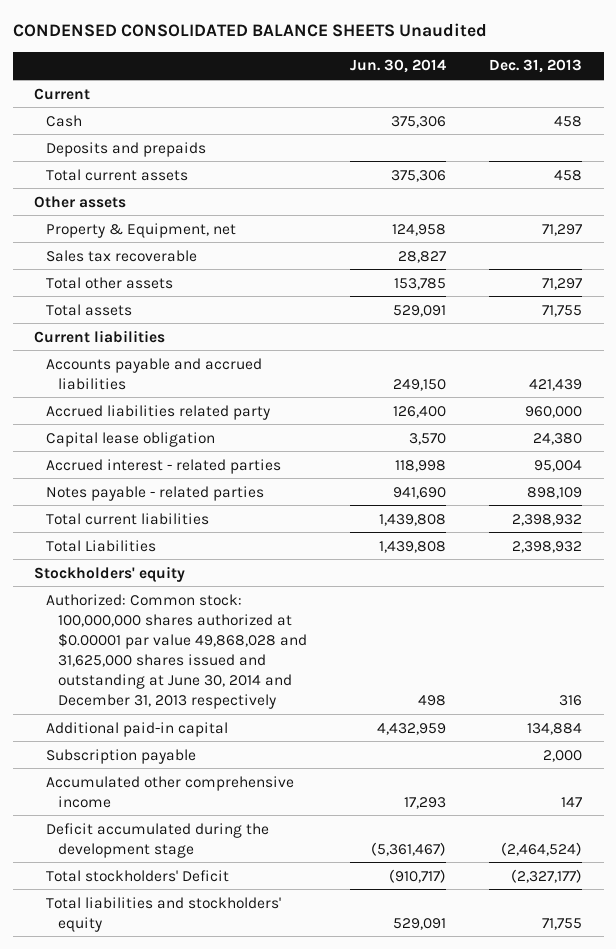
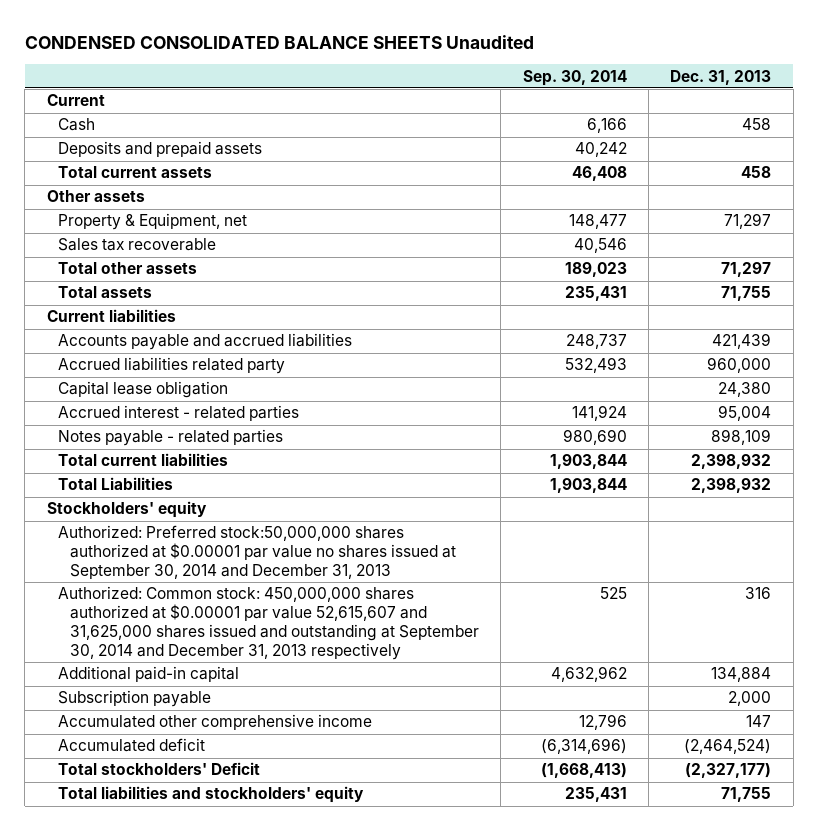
[350,59,447,74] Jun. 30, 2014 -> none
none -> [522,69,627,86] Sep. 30, 2014
[46,141,207,157] Deposits and prepaids -> [58,141,263,158] Deposits and prepaid assets
none -> [58,525,457,580] Authorized: Preferred stock:50,000,000 shares authorized at $0.00001 par value no shares issued at September 30, 2014 and December 31, 2013
[46,593,307,709] Authorized: Common stock: 100,000,000 shares authorized at $0.00001 par value 49,868,028 and 31,625,000 shares issued and outstanding at June 30, 2014 and December 31, 2013 respectively -> [58,586,480,660] Authorized: Common stock: 450,000,000 shares authorized at $0.00001 par value 52,615,607 and 31,625,000 shares issued and outstanding at September 30, 2014 and December 31, 2013 respectively
[46,822,270,858] Deficit accumulated during the development stage -> [58,738,206,753] Accumulated deficit

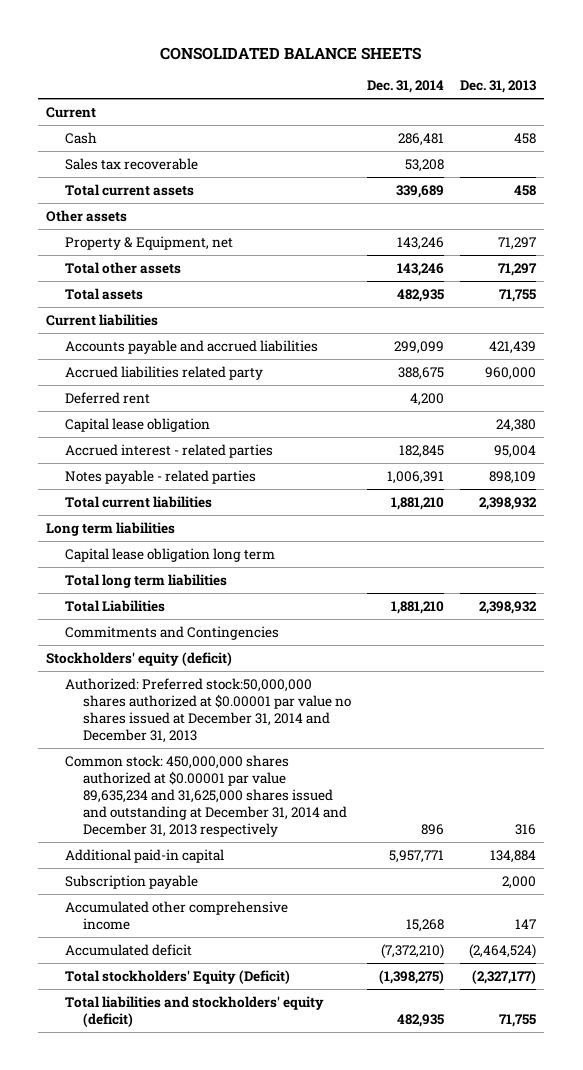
[24,34,534,49] CONDENSED CONSOLIDATED BALANCE SHEETS Unaudited -> [160,47,422,61] CONSOLIDATED BALANCE SHEETS
[522,69,627,86] Sep. 30, 2014 -> none
none -> [367,80,445,94] Dec. 31, 2014
[58,141,263,158] Deposits and prepaid assets -> none
[58,238,217,252] Sales tax recoverable -> [64,157,198,170] Sales tax recoverable
none -> [64,391,150,404] Deferred rent
none -> [46,521,176,536] Long term liabilities
none -> [64,547,275,562] Capital lease obligation long term
none -> [64,573,227,588] Total long term liabilities
none -> [64,625,279,640] Commitments and Contingencies
[46,501,207,519] Stockholders' equity -> [46,651,233,666] Stockholders' equity (deficit)
[58,525,457,580] Authorized: Preferred stock:50,000,000 shares authorized at $0.00001 par value no shares issued at September 30, 2014 and December 31, 2013 -> [64,677,351,743] Authorized: Preferred stock:50,000,000 shares authorized at $0.00001 par value no shares issued at December 31, 2014 and December 31, 2013
[58,586,480,660] Authorized: Common stock: 450,000,000 shares authorized at $0.00001 par value 52,615,607 and 31,625,000 shares issued and outstanding at September 30, 2014 and December 31, 2013 respectively -> [64,754,347,837] Common stock: 450,000,000 shares authorized at $0.00001 par value 89,635,234 and 31,625,000 shares issued and outstanding at December 31, 2014 and December 31, 2013 respectively
[58,762,261,776] Total stockholders' Deficit -> [64,969,290,984] Total stockholders' Equity (Deficit)
[58,786,365,804] Total liabilities and stockholders' equity -> [64,995,324,1027] Total liabilities and stockholders' equity (deficit)

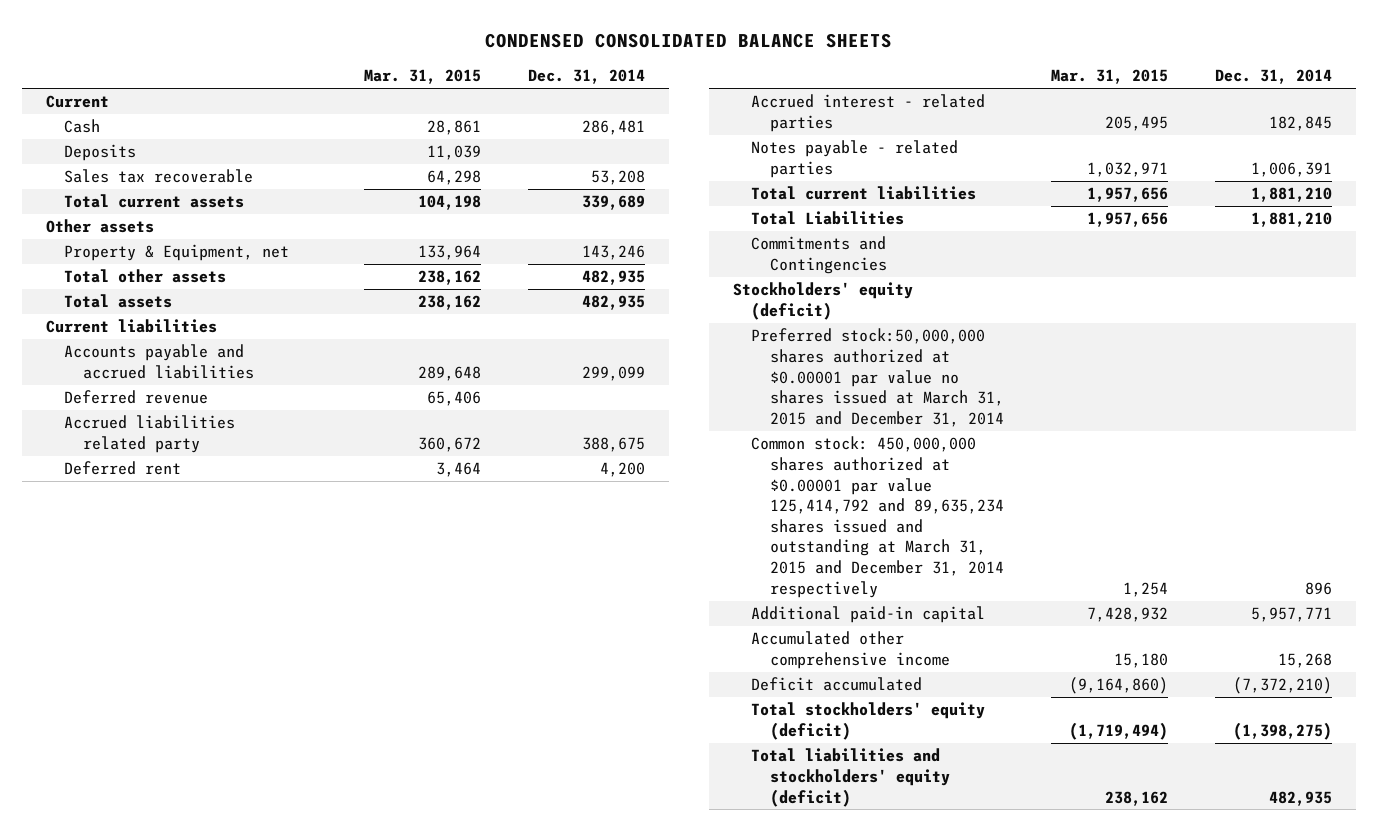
[160,47,422,61] CONSOLIDATED BALANCE SHEETS -> [484,33,892,49] CONDENSED CONSOLIDATED BALANCE SHEETS
[460,80,537,94] Dec. 31, 2013 -> none
none -> [364,69,482,85] Mar. 31, 2015
none -> [64,144,137,162] Deposits
[397,262,445,276] 143,246 -> [582,270,646,286] 482,935
none -> [64,390,209,405] Deferred revenue
[64,417,210,432] Capital lease obligation -> none
[46,521,176,536] Long term liabilities -> none
[64,547,275,562] Capital lease obligation long term -> none
[64,573,227,588] Total long term liabilities -> none
[64,677,351,743] Authorized: Preferred stock:50,000,000 shares authorized at $0.00001 par value no shares issued at December 31, 2014 and December 31, 2013 -> [751,328,1004,427] Preferred stock:50,000,000 shares authorized at $0.00001 par value no shares issued at March 31, 2015 and December 31, 2014
[64,754,347,837] Common stock: 450,000,000 shares authorized at $0.00001 par value 89,635,234 and 31,625,000 shares issued and outstanding at December 31, 2014 and December 31, 2013 respectively -> [751,436,1004,598] Common stock: 450,000,000 shares authorized at $0.00001 par value 125,414,792 and 89,635,234 shares issued and outstanding at March 31, 2015 and December 31, 2014 respectively
[64,874,198,889] Subscription payable -> none
[64,943,192,956] Accumulated deficit -> [751,677,923,692] Deficit accumulated
[64,969,290,984] Total stockholders' Equity (Deficit) -> [751,702,986,740] Total stockholders' equity (deficit)

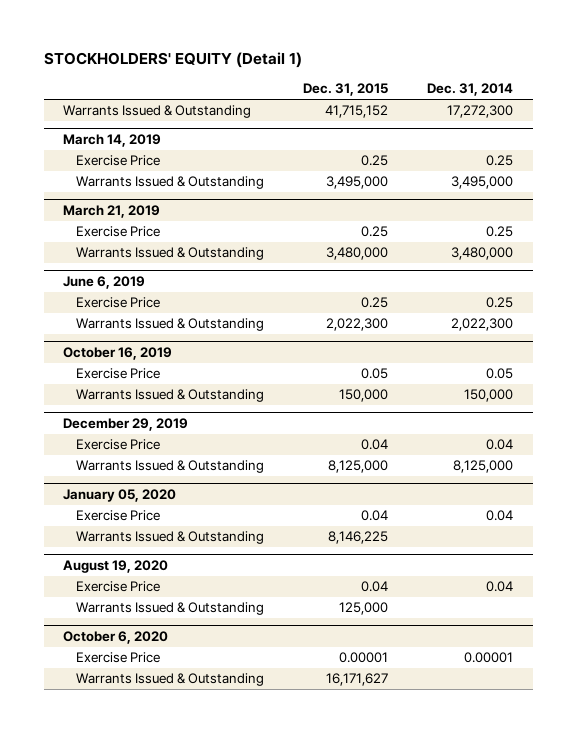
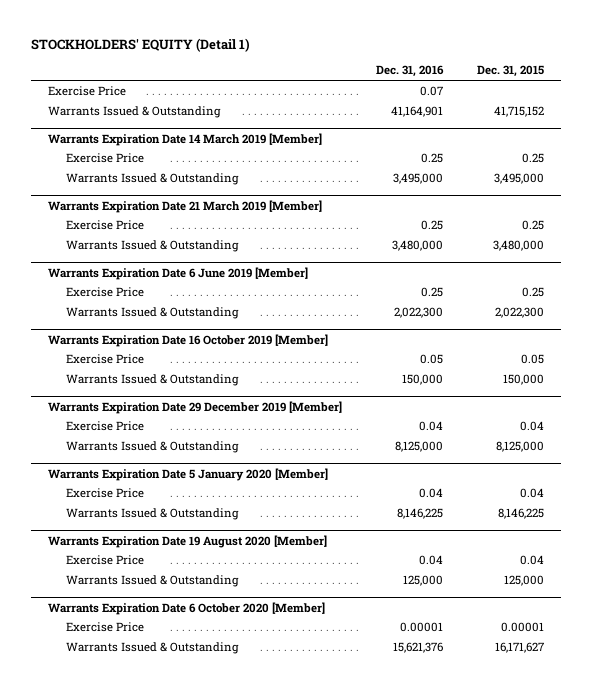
[427,83,514,97] Dec. 31, 2014 -> none
none -> [376,65,445,78] Dec. 31, 2016
none -> [47,86,126,97] Exercise Price
[63,134,162,148] March 14, 2019 -> [47,132,322,146] Warrants Expiration Date 14 March 2019 [Member]
[63,205,161,219] March 21, 2019 -> [47,199,322,213] Warrants Expiration Date 21 March 2019 [Member]
[63,276,146,290] June 6, 2019 -> [47,266,308,280] Warrants Expiration Date 6 June 2019 [Member]
[63,347,173,361] October 16, 2019 -> [47,333,328,347] Warrants Expiration Date 16 October 2019 [Member]
[63,418,189,432] December 29, 2019 -> none
none -> [47,400,342,414] Warrants Expiration Date 29 December 2019 [Member]
[63,489,177,503] January 05, 2020 -> [47,467,328,481] Warrants Expiration Date 5 January 2020 [Member]
[63,560,169,574] August 19, 2020 -> [47,534,327,548] Warrants Expiration Date 19 August 2020 [Member]
[63,631,169,645] October 6, 2020 -> [47,601,325,615] Warrants Expiration Date 6 October 2020 [Member]

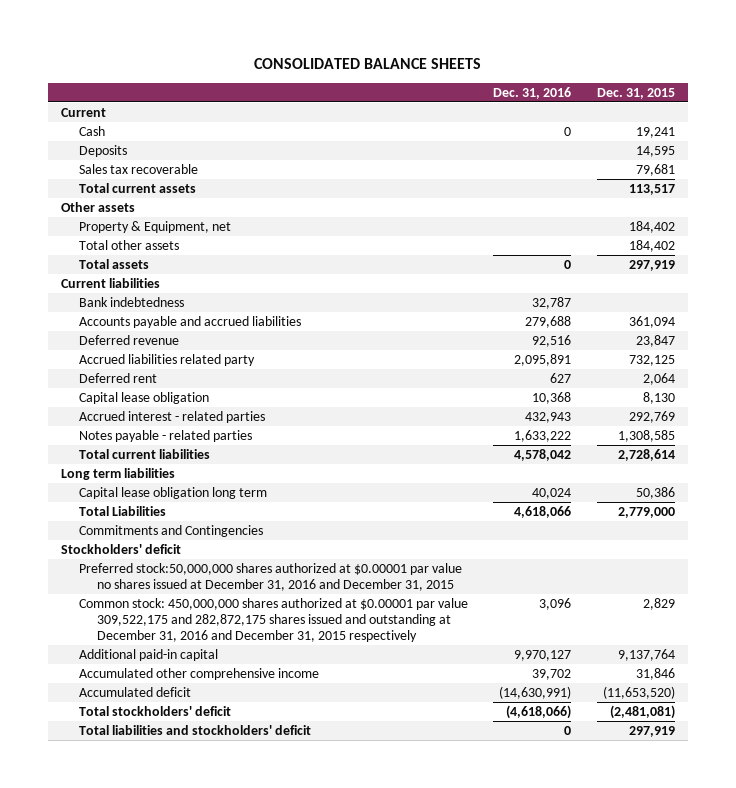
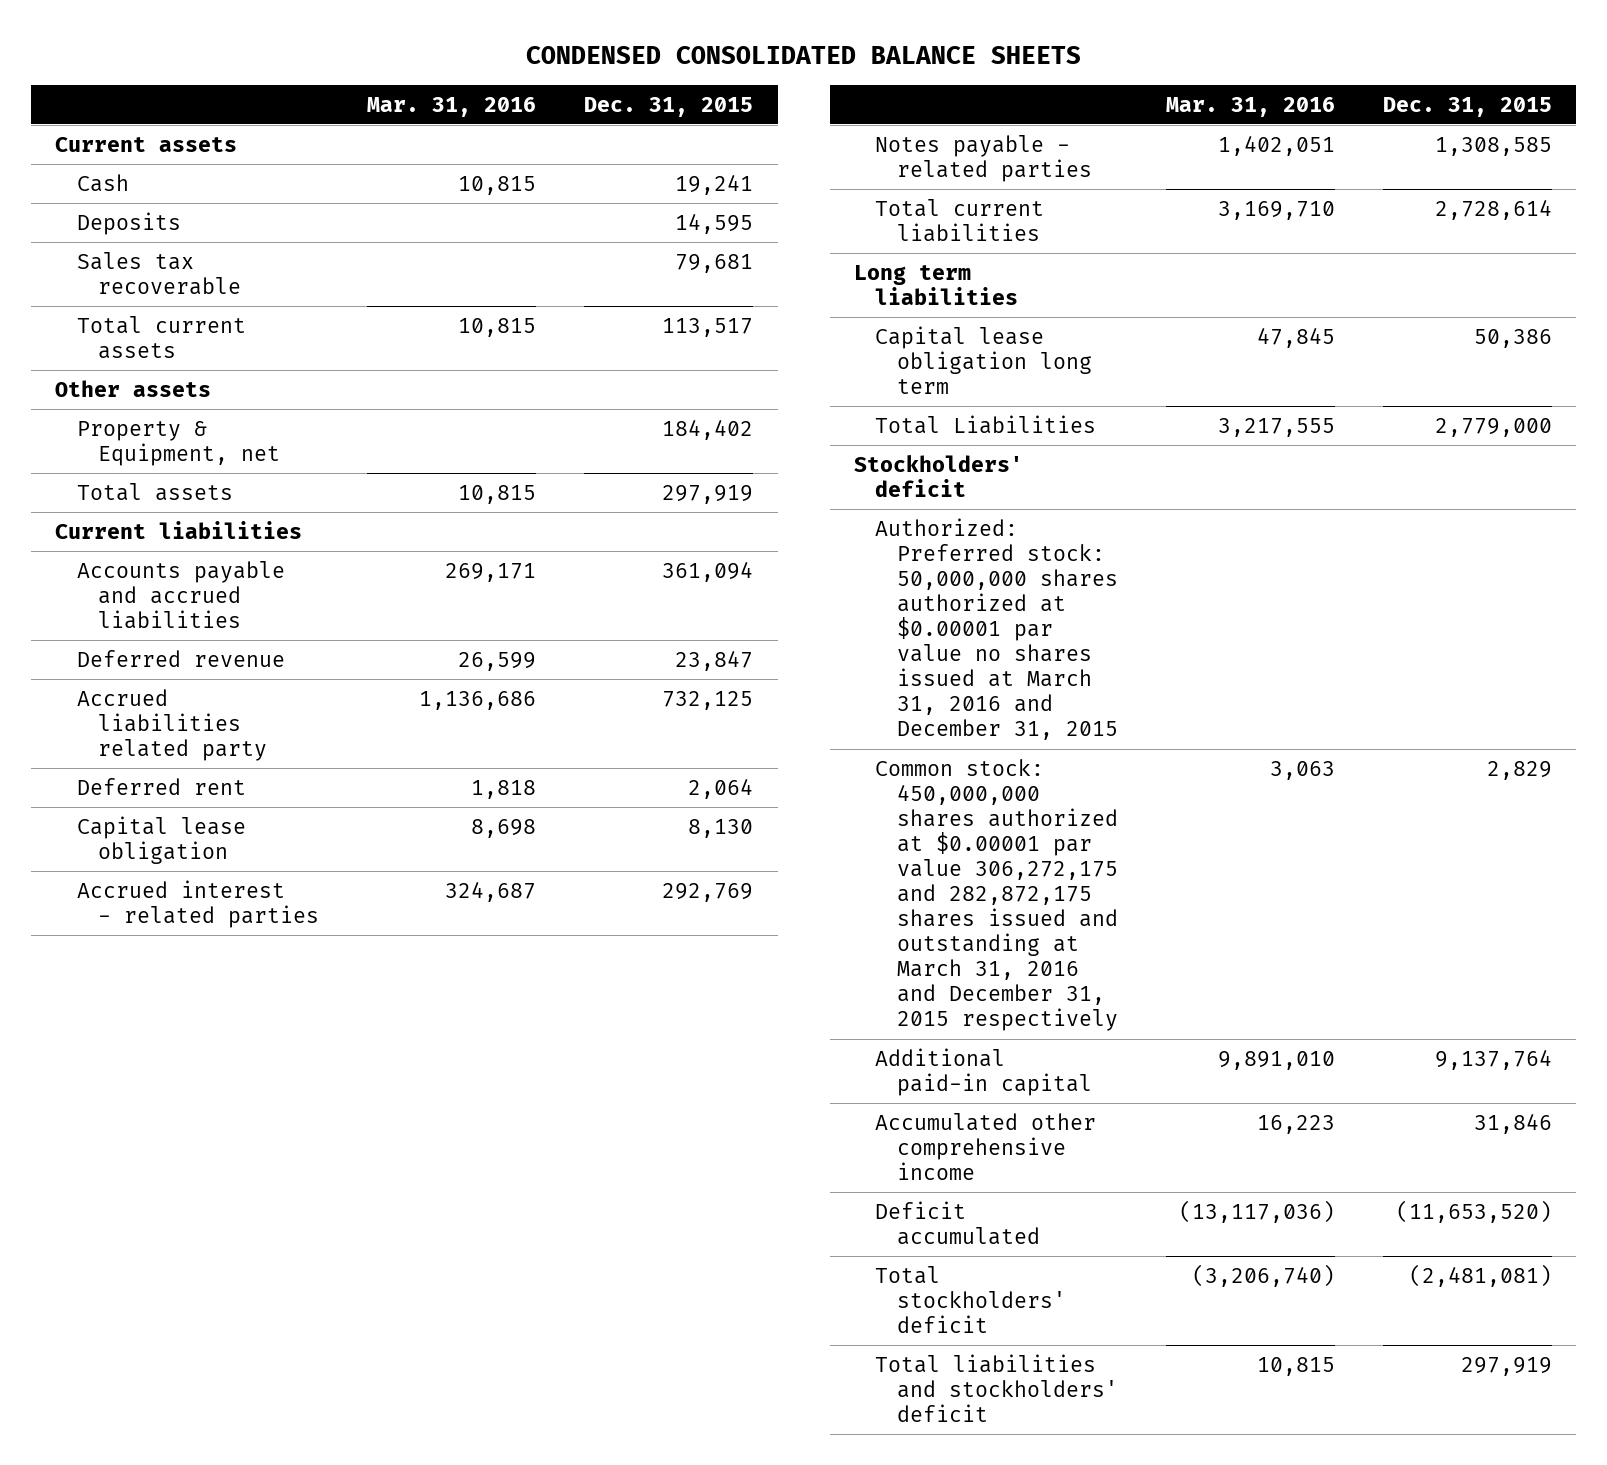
[253,58,481,70] CONSOLIDATED BALANCE SHEETS -> [525,45,1081,64] CONDENSED CONSOLIDATED BALANCE SHEETS
[493,86,572,99] Dec. 31, 2016 -> none
none -> [367,96,537,117] Mar. 31, 2016
[60,108,106,118] Current -> [55,136,238,152] Current assets
[78,240,179,251] Total other assets -> none
[78,297,184,308] Bank indebtedness -> none
[78,525,263,538] Commitments and Contingencies -> none
[78,563,462,591] Preferred stock:50,000,000 shares authorized at $0.00001 par value no shares issued at December 31, 2016 and December 31, 2015 -> [875,517,1119,741] Authorized: Preferred stock: 50,000,000 shares authorized at $0.00001 par value no shares issued at March 31, 2016 and December 31, 2015
[78,598,468,642] Common stock: 450,000,000 shares authorized at $0.00001 par value 309,522,175 and 282,872,175 shares issued and outstanding at December 31, 2016 and December 31, 2015 respectively -> [875,758,1119,1032] Common stock: 450,000,000 shares authorized at $0.00001 par value 306,272,175 and 282,872,175 shares issued and outstanding at March 31, 2016 and December 31, 2015 respectively
[78,687,191,698] Accumulated deficit -> [875,1200,1041,1245] Deficit accumulated

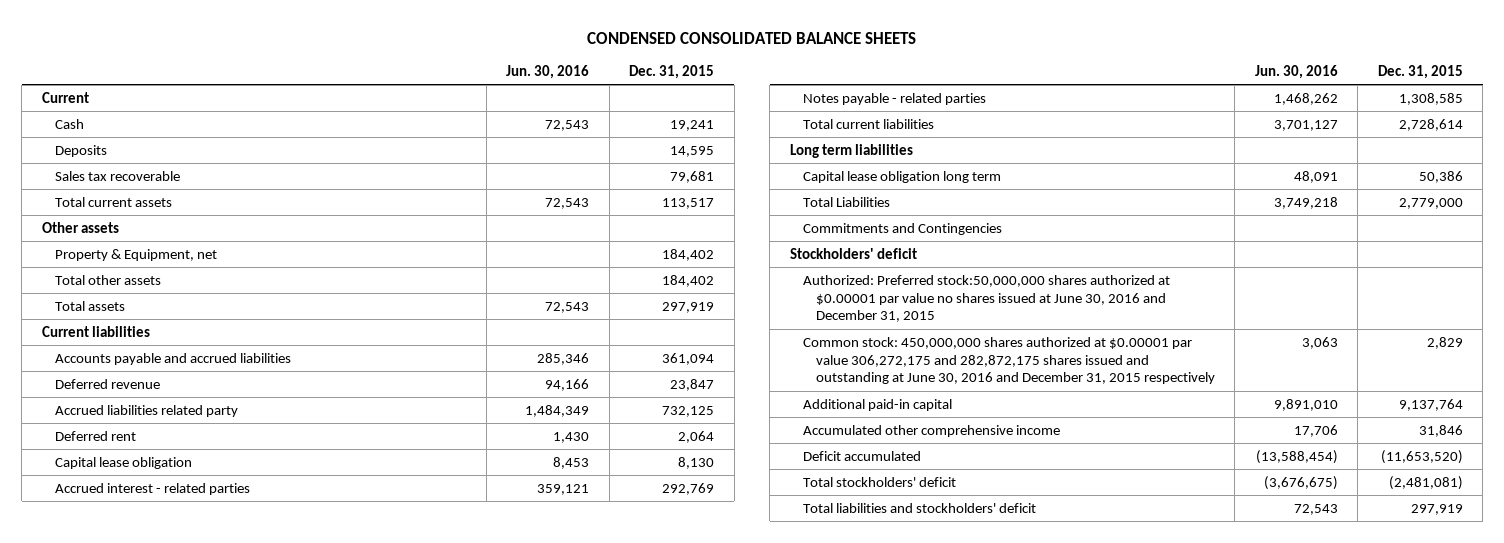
[367,96,537,117] Mar. 31, 2016 -> none
none -> [506,64,590,79] Jun. 30, 2016
[55,136,238,152] Current assets -> [41,91,89,103] Current
none -> [54,274,161,285] Total other assets
none -> [802,222,1002,235] Commitments and Contingencies
[875,517,1119,741] Authorized: Preferred stock: 50,000,000 shares authorized at $0.00001 par value no shares issued at March 31, 2016 and December 31, 2015 -> [802,274,1170,323] Authorized: Preferred stock:50,000,000 shares authorized at $0.00001 par value no shares issued at June 30, 2016 and December 31, 2015
[875,758,1119,1032] Common stock: 450,000,000 shares authorized at $0.00001 par value 306,272,175 and 282,872,175 shares issued and outstanding at March 31, 2016 and December 31, 2015 respectively -> [802,336,1215,385] Common stock: 450,000,000 shares authorized at $0.00001 par value 306,272,175 and 282,872,175 shares issued and outstanding at June 30, 2016 and December 31, 2015 respectively

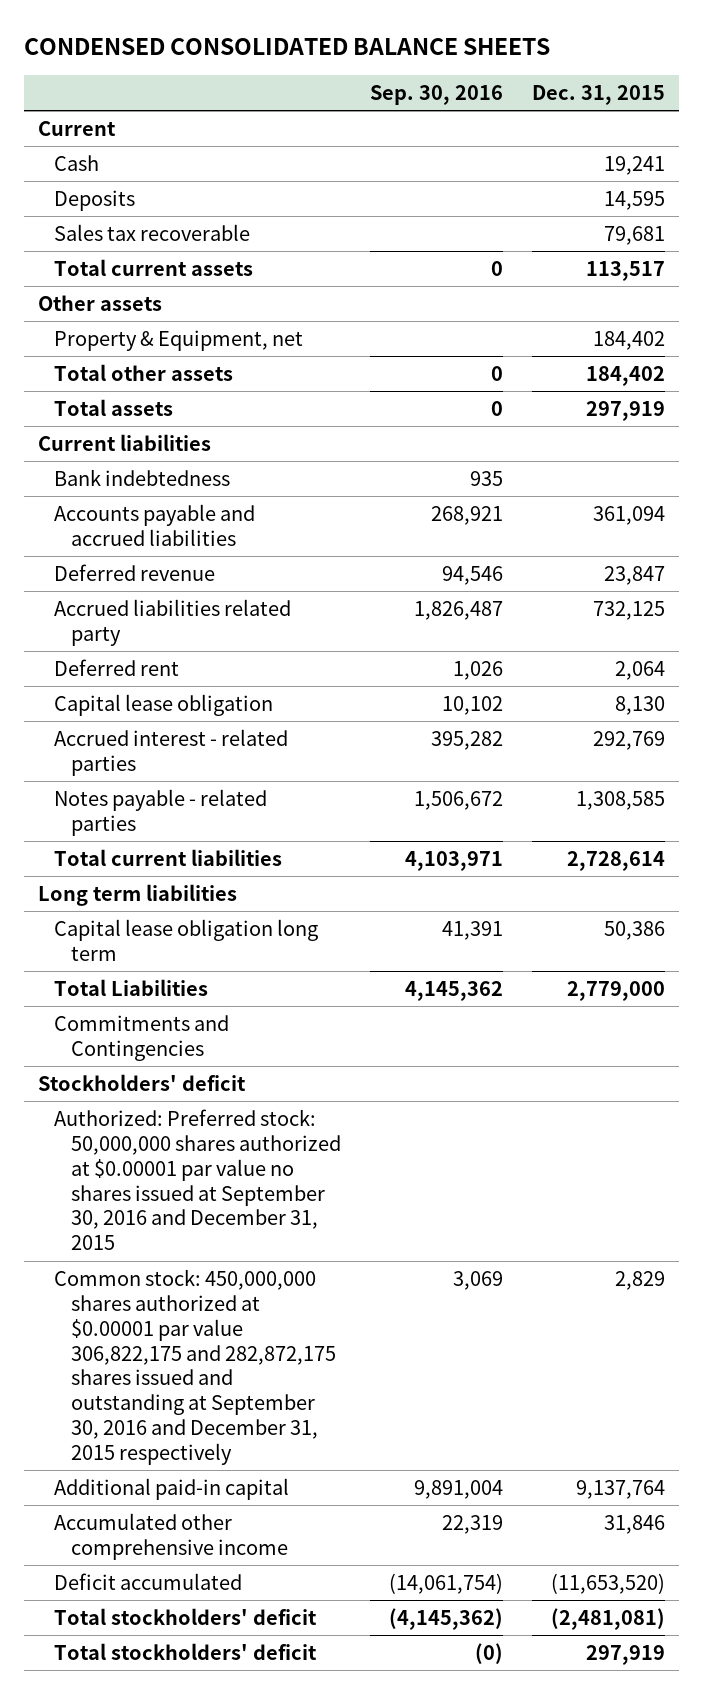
[506,64,590,79] Jun. 30, 2016 -> none
none -> [369,84,503,105] Sep. 30, 2016
none -> [54,468,231,486] Bank indebtedness
[802,274,1170,323] Authorized: Preferred stock:50,000,000 shares authorized at $0.00001 par value no shares issued at June 30, 2016 and December 31, 2015 -> [54,1108,341,1251] Authorized: Preferred stock: 50,000,000 shares authorized at $0.00001 par value no shares issued at September 30, 2016 and December 31, 2015
[802,336,1215,385] Common stock: 450,000,000 shares authorized at $0.00001 par value 306,272,175 and 282,872,175 shares issued and outstanding at June 30, 2016 and December 31, 2015 respectively -> [54,1268,336,1465] Common stock: 450,000,000 shares authorized at $0.00001 par value 306,822,175 and 282,872,175 shares issued and outstanding at September 30, 2016 and December 31, 2015 respectively
[802,502,1036,513] Total liabilities and stockholders' deficit -> [54,1642,318,1660] Total stockholders' deficit

